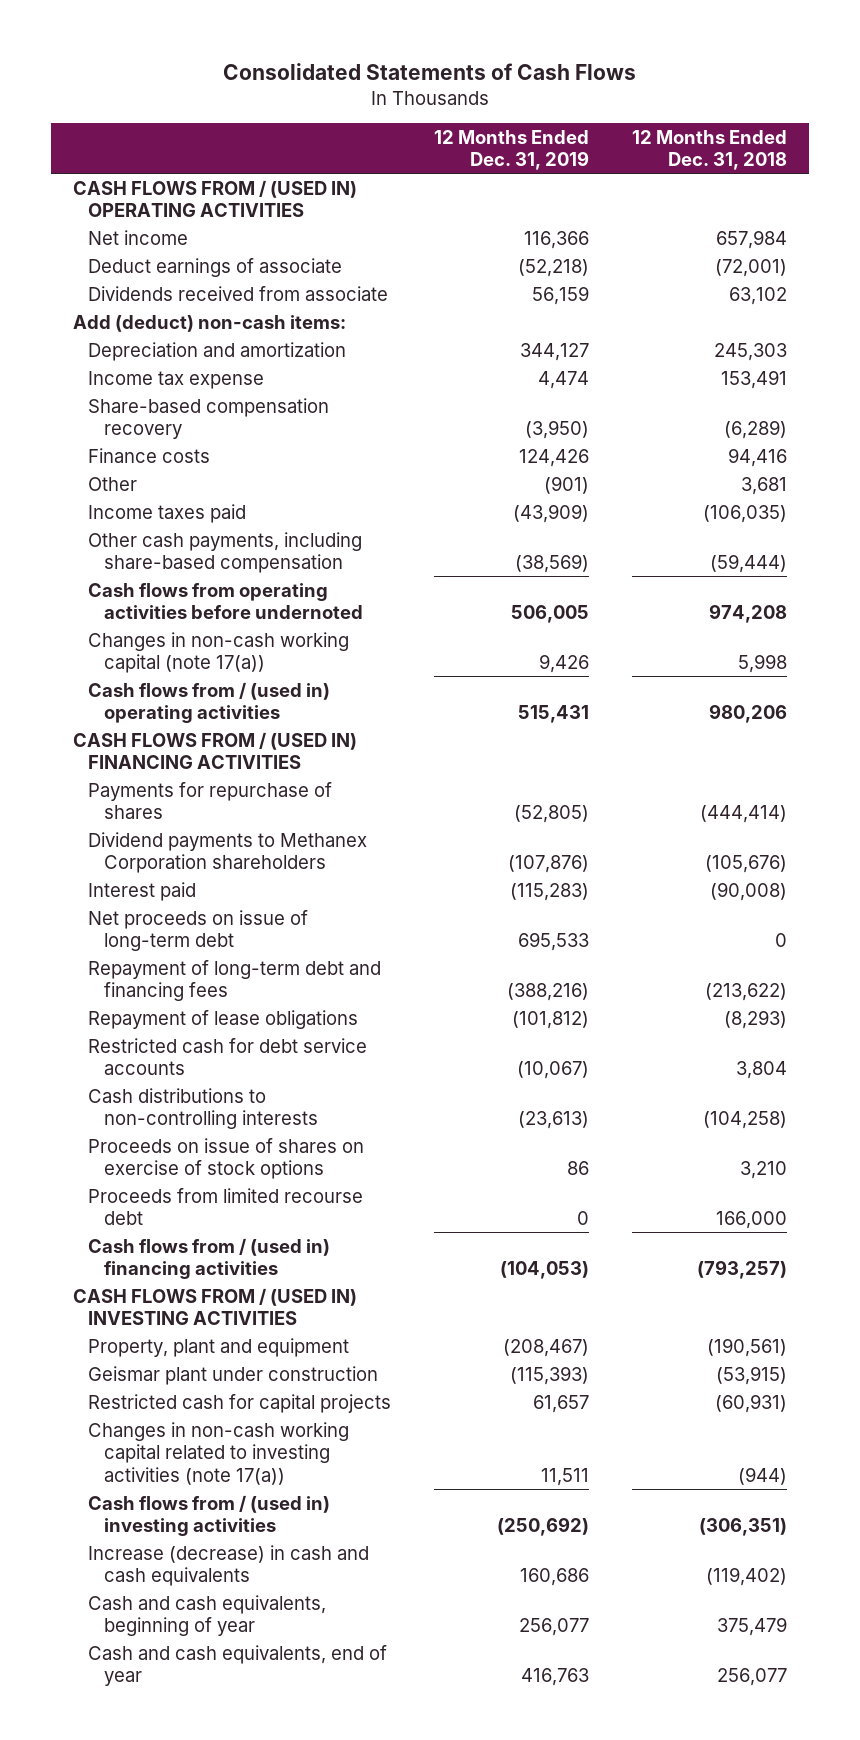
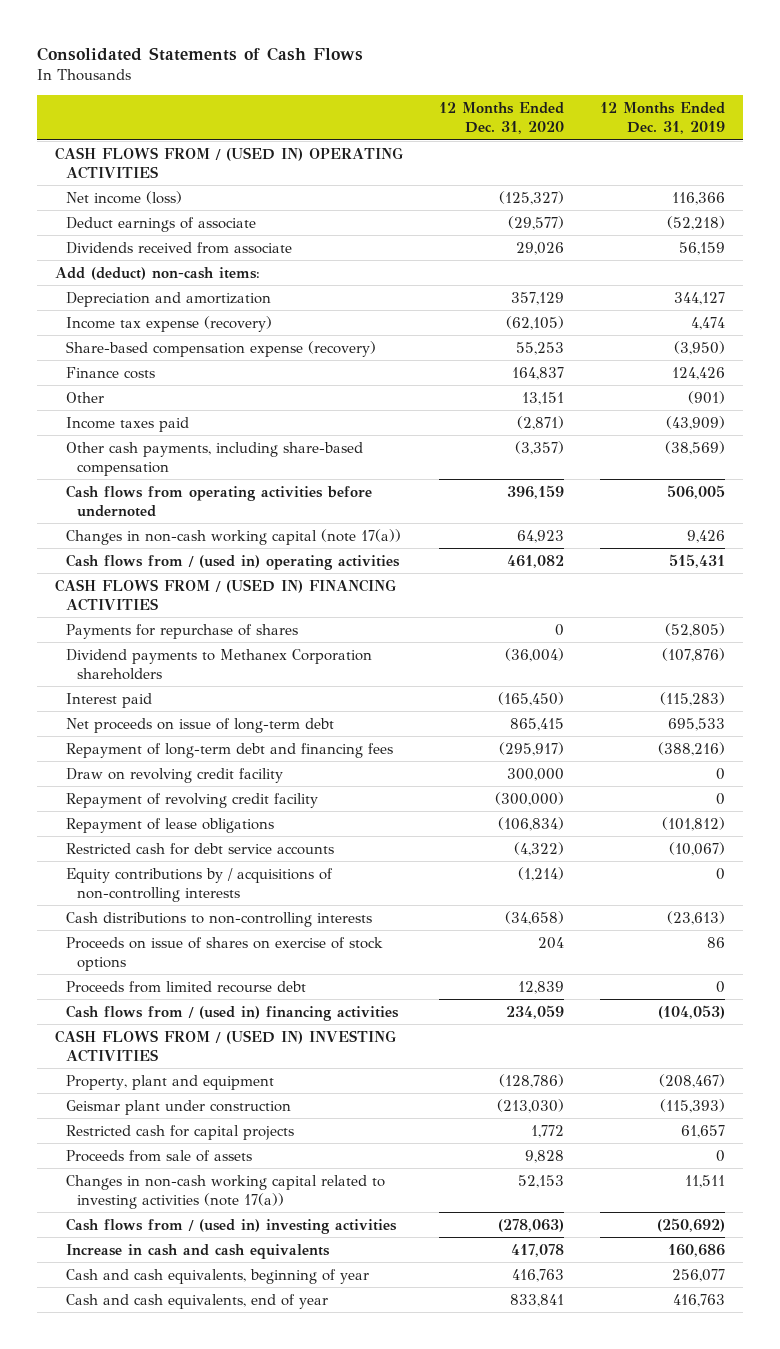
[632,129,788,171] 12 Months Ended Dec. 31, 2018 -> none
none -> [438,101,564,135] 12 Months Ended Dec. 31, 2020
[88,229,189,245] Net income -> [65,190,182,204] Net income (loss)
[88,370,265,389] Income tax expense -> [65,315,272,332] Income tax expense (recovery)
[88,397,330,440] Share-based compensation recovery -> [65,340,376,357] Share-based compensation expense (recovery)
none -> [65,767,283,783] Draw on revolving credit facility
none -> [65,792,318,808] Repayment of revolving credit facility
none -> [65,867,333,903] Equity contributions by / acquisitions of non-controlling interests
none -> [65,1149,252,1162] Proceeds from sale of assets
[88,1544,370,1587] Increase (decrease) in cash and cash equivalents -> [65,1243,330,1259] Increase in cash and cash equivalents

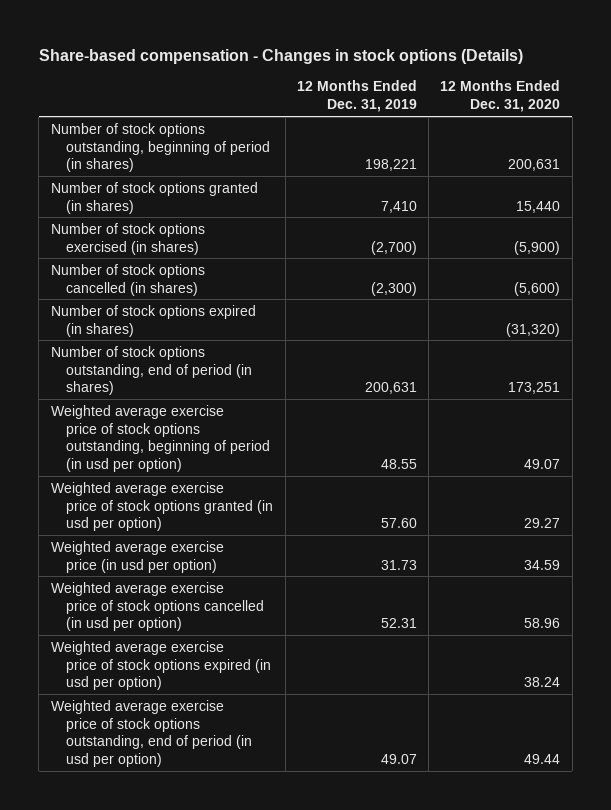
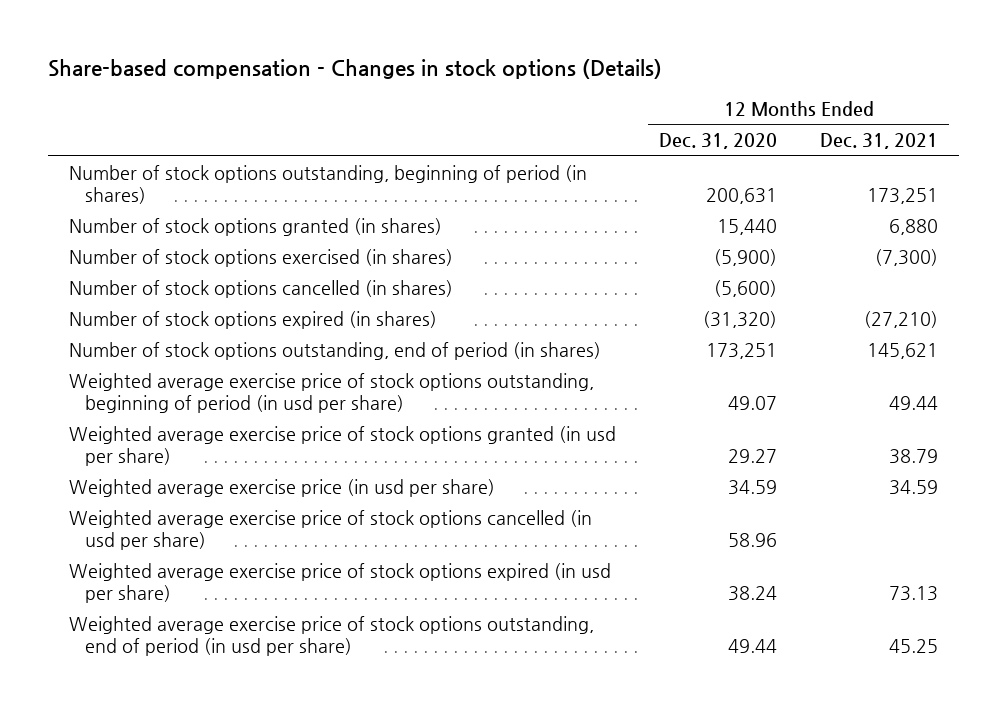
[296,80,417,113] 12 Months Ended Dec. 31, 2019 -> none
none -> [819,133,938,150] Dec. 31, 2021
[50,404,271,473] Weighted average exercise price of stock options outstanding, beginning of period (in usd per option) -> [69,372,595,413] Weighted average exercise price of stock options outstanding, beginning of period (in usd per share)
[50,481,274,532] Weighted average exercise price of stock options granted (in usd per option) -> [69,425,617,466] Weighted average exercise price of stock options granted (in usd per share)
[50,540,224,573] Weighted average exercise price (in usd per option) -> [69,478,496,497] Weighted average exercise price (in usd per share)
[50,581,265,632] Weighted average exercise price of stock options cancelled (in usd per option) -> [69,509,593,550] Weighted average exercise price of stock options cancelled (in usd per share)
[50,640,272,691] Weighted average exercise price of stock options expired (in usd per option) -> [69,562,612,603] Weighted average exercise price of stock options expired (in usd per share)
[50,699,253,768] Weighted average exercise price of stock options outstanding, end of period (in usd per option) -> [69,615,595,656] Weighted average exercise price of stock options outstanding, end of period (in usd per share)

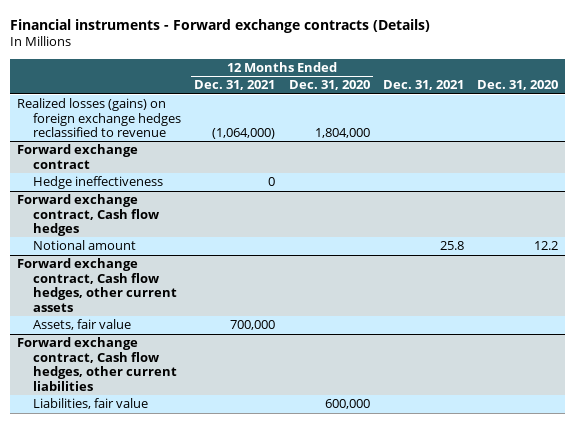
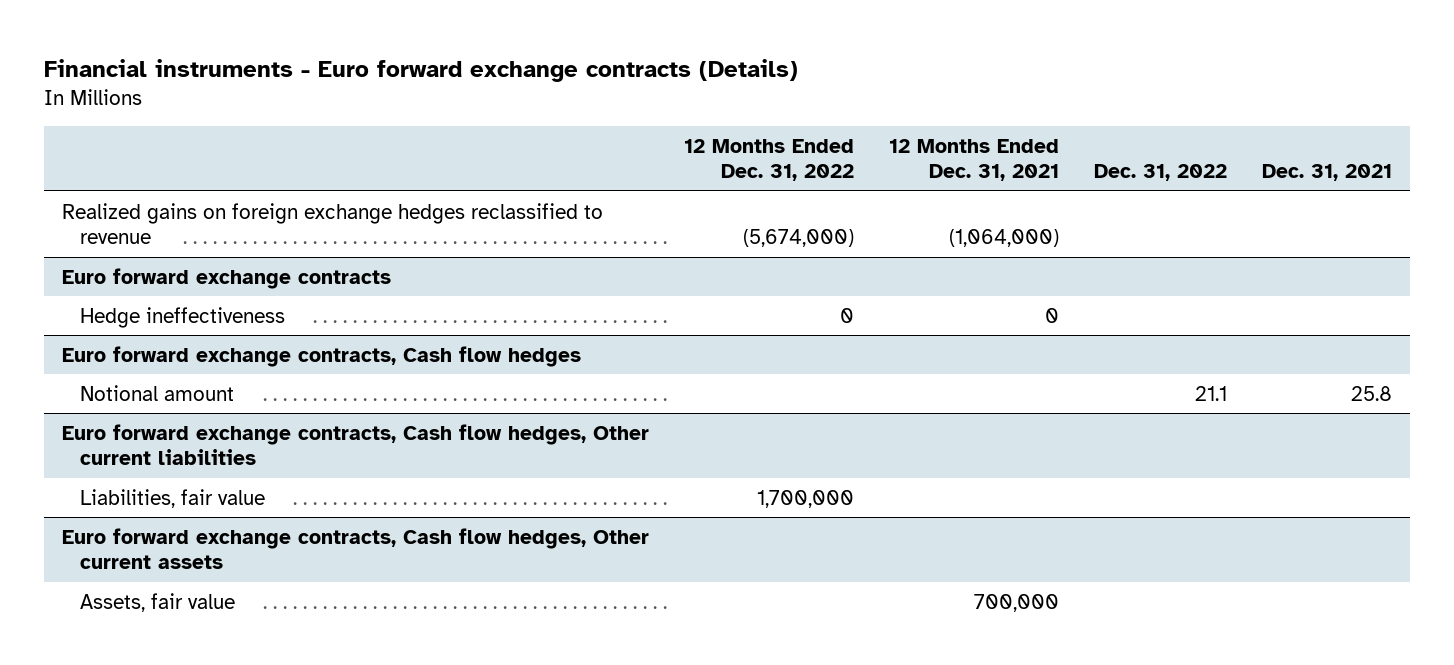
[10,18,431,33] Financial instruments - Forward exchange contracts (Details) -> [44,58,799,82] Financial instruments - Euro forward exchange contracts (Details)
[288,80,370,91] Dec. 31, 2020 -> none
[477,80,559,91] Dec. 31, 2020 -> none
none -> [684,138,855,182] 12 Months Ended Dec. 31, 2022
none -> [1094,164,1228,182] Dec. 31, 2022
[17,98,182,138] Realized losses (gains) on foreign exchange hedges reclassified to revenue -> [61,202,603,245] Realized gains on foreign exchange hedges reclassified to revenue
[17,144,139,169] Forward exchange contract -> [61,267,391,289] Euro forward exchange contracts
[17,194,160,237] Forward exchange contract, Cash flow hedges -> [61,345,581,367] Euro forward exchange contracts, Cash flow hedges
[17,258,178,312] Forward exchange contract, Cash flow hedges, other current assets -> none
[33,319,132,331] Assets, fair value -> none
[17,337,178,391] Forward exchange contract, Cash flow hedges, other current liabilities -> [61,423,649,466] Euro forward exchange contracts, Cash flow hedges, Other current liabilities
none -> [61,527,649,570] Euro forward exchange contracts, Cash flow hedges, Other current assets
none -> [79,592,235,612] Assets, fair value

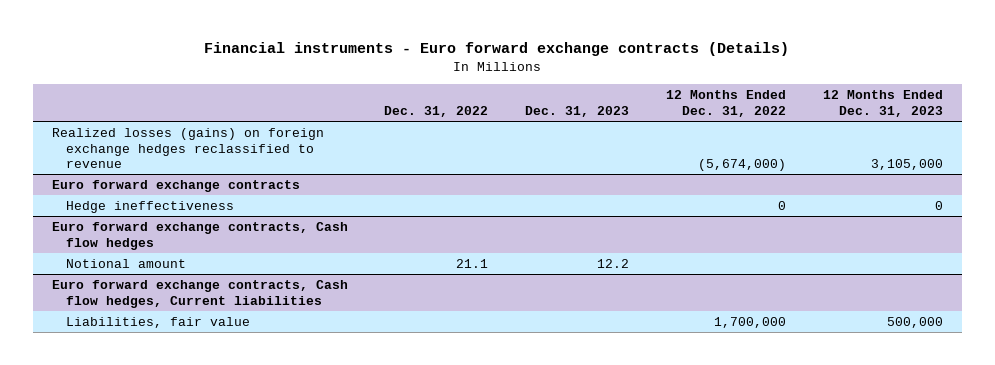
[889,138,1060,182] 12 Months Ended Dec. 31, 2021 -> none
[1262,164,1393,182] Dec. 31, 2021 -> none
none -> [525,105,630,117] Dec. 31, 2023
none -> [823,90,944,117] 12 Months Ended Dec. 31, 2023
[61,202,603,245] Realized gains on foreign exchange hedges reclassified to revenue -> [51,127,324,169] Realized losses (gains) on foreign exchange hedges reclassified to revenue
[61,423,649,466] Euro forward exchange contracts, Cash flow hedges, Other current liabilities -> [51,279,348,308] Euro forward exchange contracts, Cash flow hedges, Current liabilities
[61,527,649,570] Euro forward exchange contracts, Cash flow hedges, Other current assets -> none
[79,592,235,612] Assets, fair value -> none

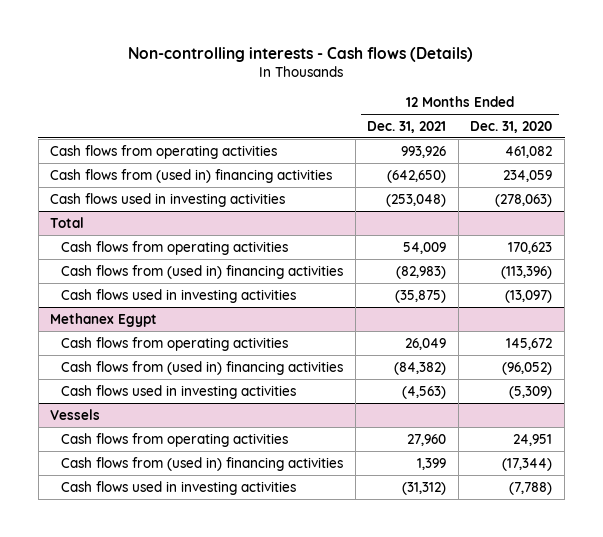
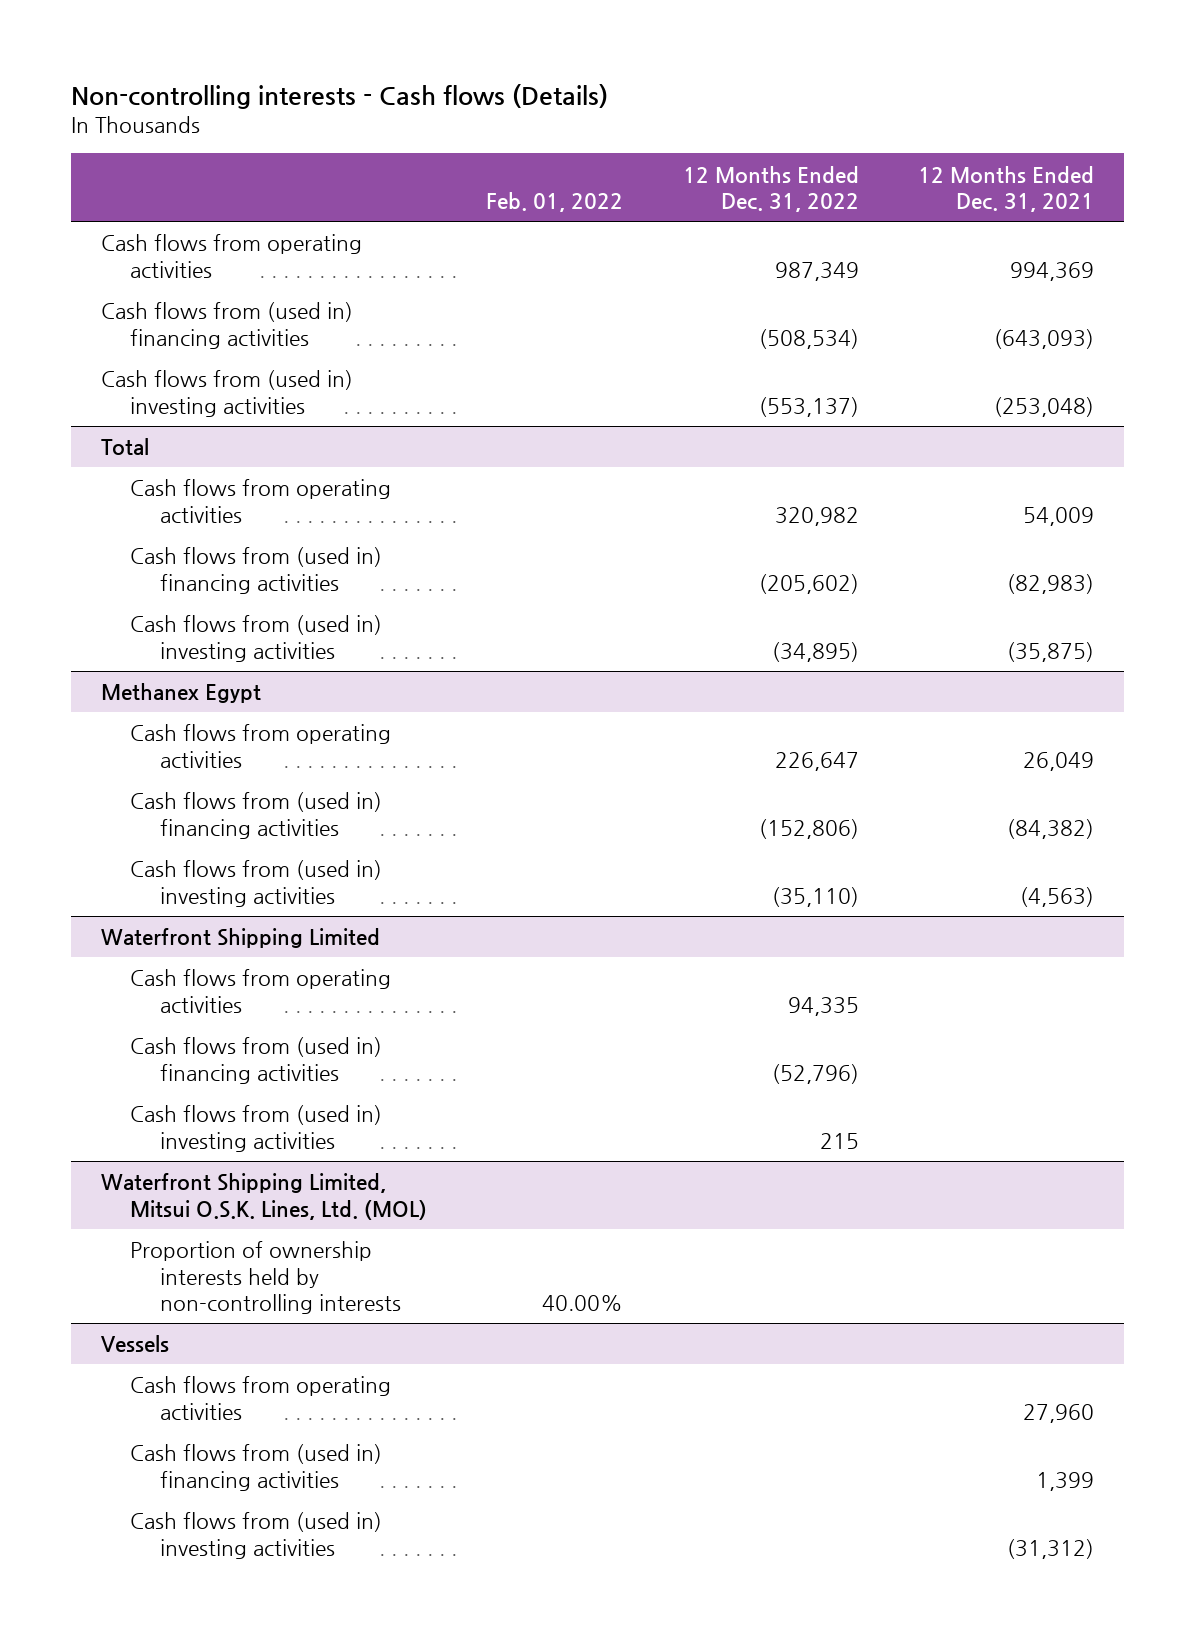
[470,120,553,133] Dec. 31, 2020 -> none
none -> [486,192,624,213] Feb. 01, 2022
none -> [682,165,859,213] 12 Months Ended Dec. 31, 2022
[401,145,447,158] 993,926 -> [1010,261,1095,281] 994,369
[387,169,447,183] (642,650) -> [994,328,1095,349] (643,093)
[50,192,286,207] Cash flows used in investing activities -> [100,370,353,417] Cash flows from (used in) investing activities
[60,288,296,303] Cash flows used in investing activities -> [130,615,383,662] Cash flows from (used in) investing activities
[60,384,296,399] Cash flows used in investing activities -> [130,860,383,907] Cash flows from (used in) investing activities
none -> [100,928,380,949] Waterfront Shipping Limited
none -> [130,969,392,1013] Cash flows from operating activities
none -> [130,1037,383,1084] Cash flows from (used in) financing activities
none -> [130,1105,383,1152] Cash flows from (used in) investing activities
none -> [100,1173,428,1220] Waterfront Shipping Limited, Mitsui O.S.K. Lines, Ltd. (MOL)
none -> [130,1241,401,1315] Proportion of ownership interests held by non-controlling interests
[60,480,296,495] Cash flows used in investing activities -> [130,1512,383,1559] Cash flows from (used in) investing activities

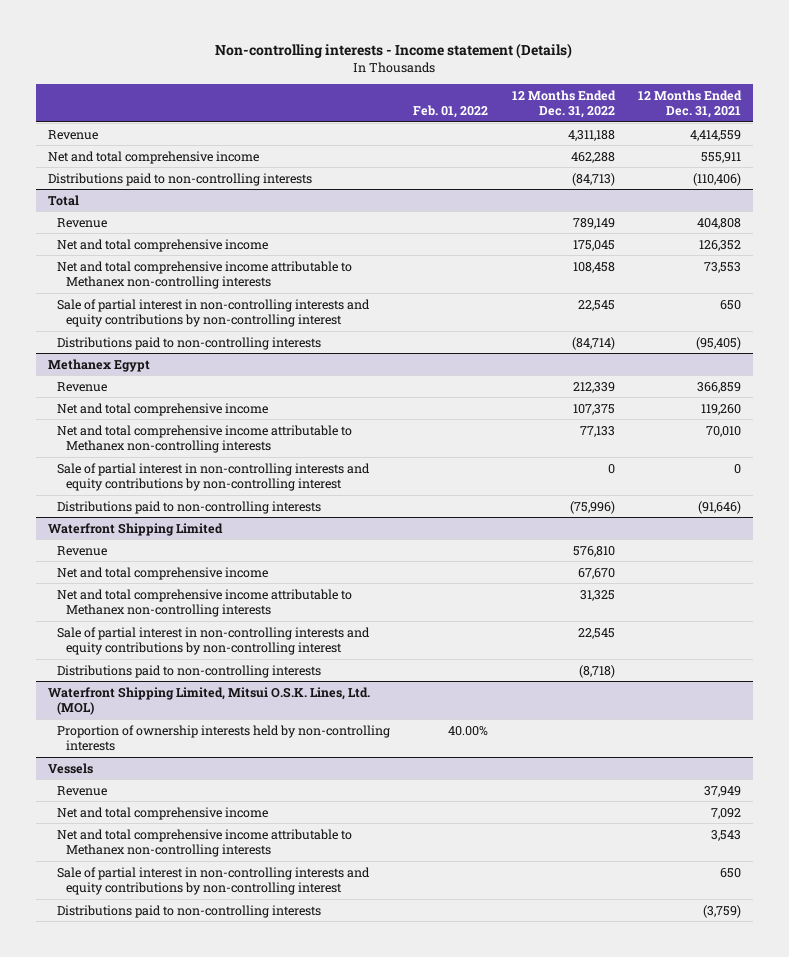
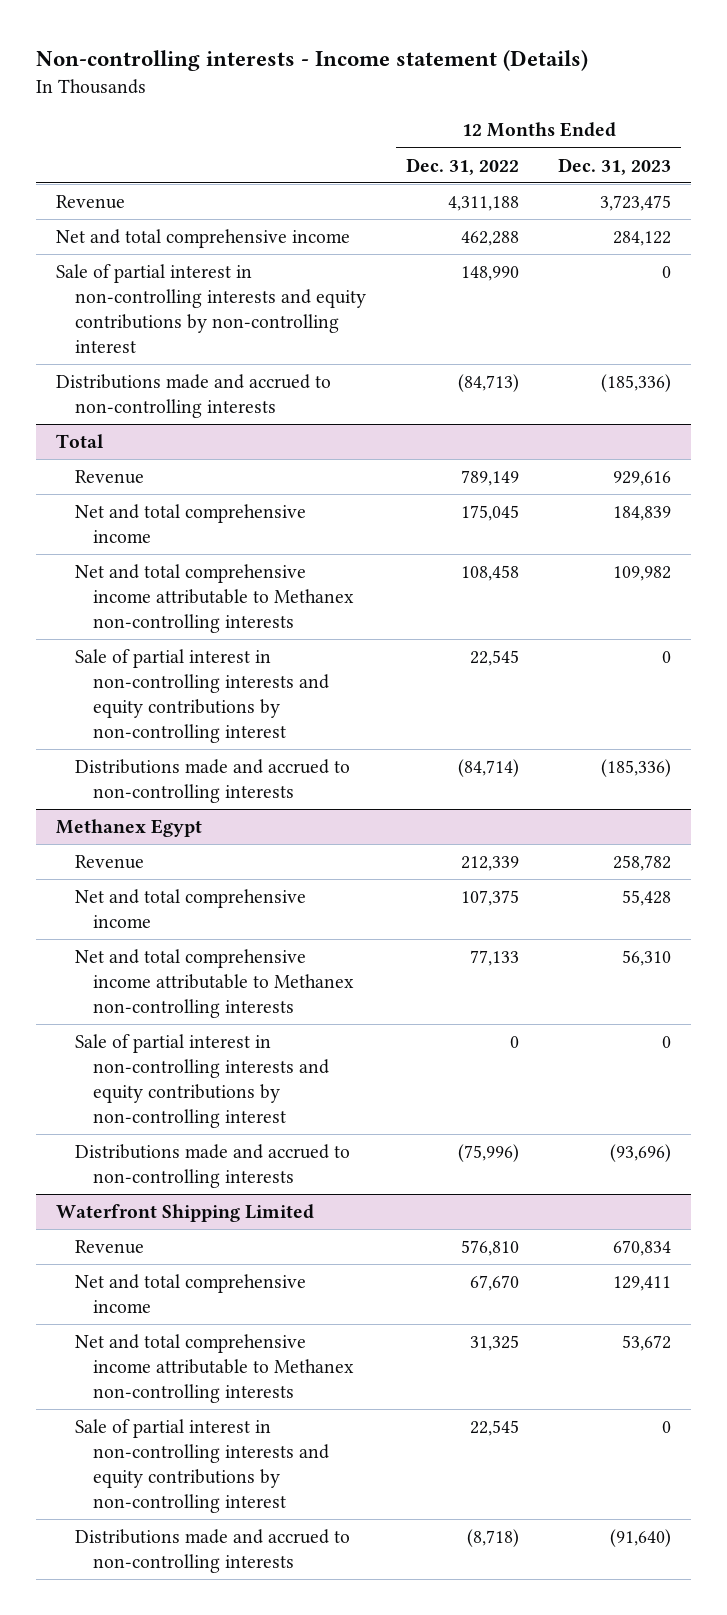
[413,105,489,119] Feb. 01, 2022 -> none
[638,90,743,119] 12 Months Ended Dec. 31, 2021 -> none
none -> [558,157,672,175] Dec. 31, 2023
none -> [55,263,366,354] Sale of partial interest in non-controlling interests and equity contributions by non-controlling interest
[47,172,312,186] Distributions paid to non-controlling interests -> [55,373,331,418] Distributions made and accrued to non-controlling interests
[56,336,321,350] Distributions paid to non-controlling interests -> [74,758,350,803] Distributions made and accrued to non-controlling interests
[56,500,321,514] Distributions paid to non-controlling interests -> [74,1143,350,1188] Distributions made and accrued to non-controlling interests
[47,686,370,715] Waterfront Shipping Limited, Mitsui O.S.K. Lines, Ltd. (MOL) -> none
[56,724,390,751] Proportion of ownership interests held by non-controlling interests -> none
[47,762,93,774] Vessels -> none
[56,785,107,796] Revenue -> none
[56,806,268,820] Net and total comprehensive income -> none
[56,828,352,857] Net and total comprehensive income attributable to Methanex non-controlling interests -> none
[56,866,370,895] Sale of partial interest in non-controlling interests and equity contributions by non-controlling interest -> none
[56,904,321,918] Distributions paid to non-controlling interests -> none
[56,664,321,678] Distributions paid to non-controlling interests -> [74,1528,350,1573] Distributions made and accrued to non-controlling interests

